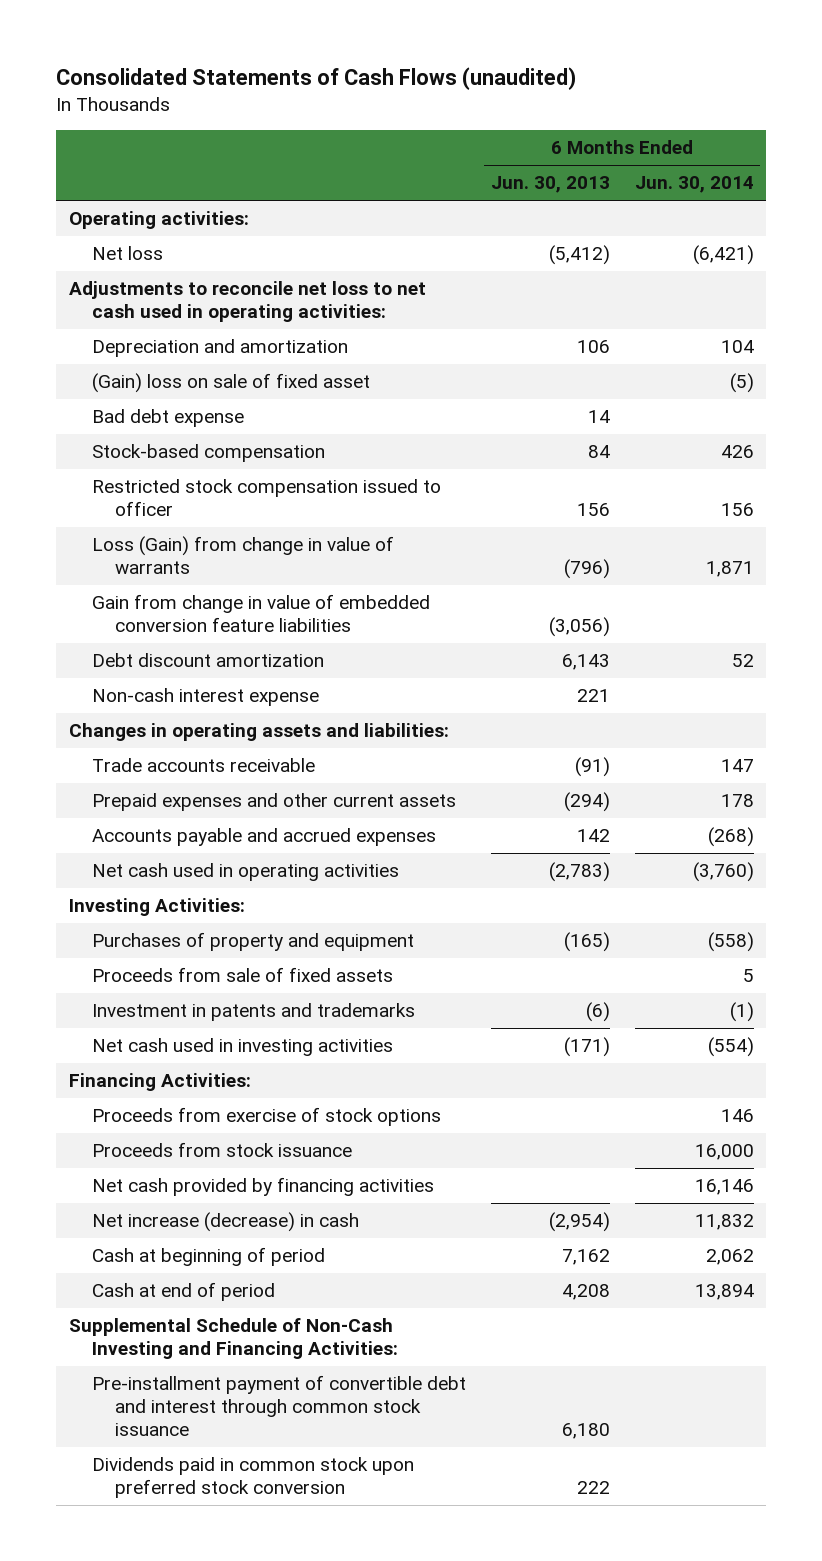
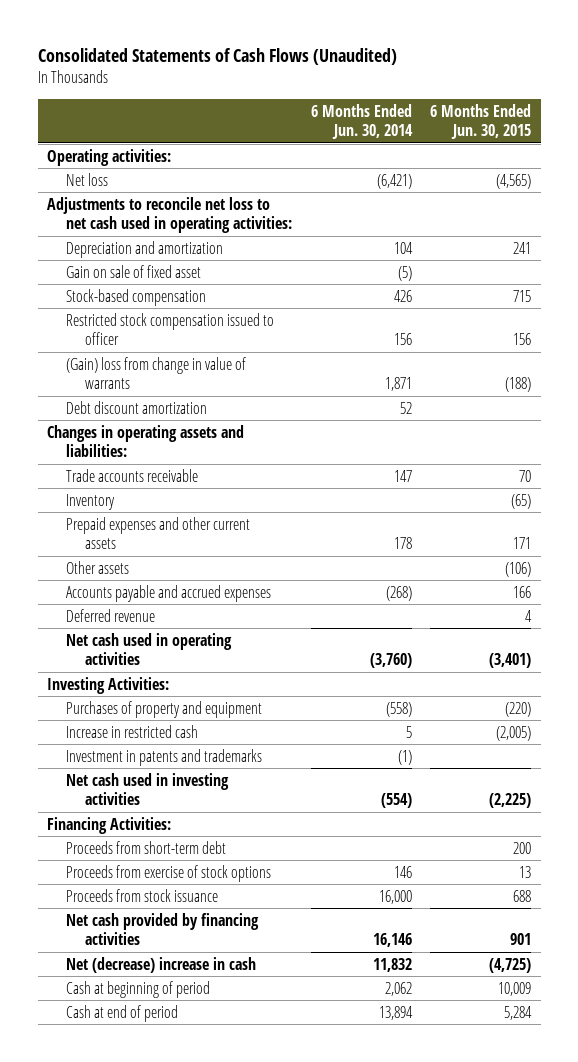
[56,67,577,91] Consolidated Statements of Cash Flows (unaudited) -> [37,48,397,66] Consolidated Statements of Cash Flows (Unaudited)
[490,176,610,194] Jun. 30, 2013 -> none
none -> [430,103,532,140] 6 Months Ended Jun. 30, 2015
[91,409,244,428] Bad debt expense -> none
[91,373,370,394] (Gain) loss on sale of fixed asset -> [65,264,201,278] Gain on sale of fixed asset
[91,594,430,633] Gain from change in value of embedded conversion feature liabilities -> none
[91,536,394,575] Loss (Gain) from change in value of warrants -> [65,356,246,390] (Gain) loss from change in value of warrants
[91,688,319,707] Non-cash interest expense -> none
none -> [65,493,115,510] Inventory
none -> [65,560,129,574] Other assets
none -> [65,608,155,622] Deferred revenue
[91,967,393,983] Proceeds from sale of fixed assets -> none
none -> [65,724,198,738] Increase in restricted cash
none -> [65,840,226,854] Proceeds from short-term debt
[91,1212,359,1233] Net increase (decrease) in cash -> [65,956,256,973] Net (decrease) increase in cash
[68,1318,398,1360] Supplemental Schedule of Non-Cash Investing and Financing Activities: -> none
[91,1375,466,1436] Pre-installment payment of convertible debt and interest through common stock issuance -> none
[91,1457,414,1499] Dividends paid in common stock upon preferred stock conversion -> none

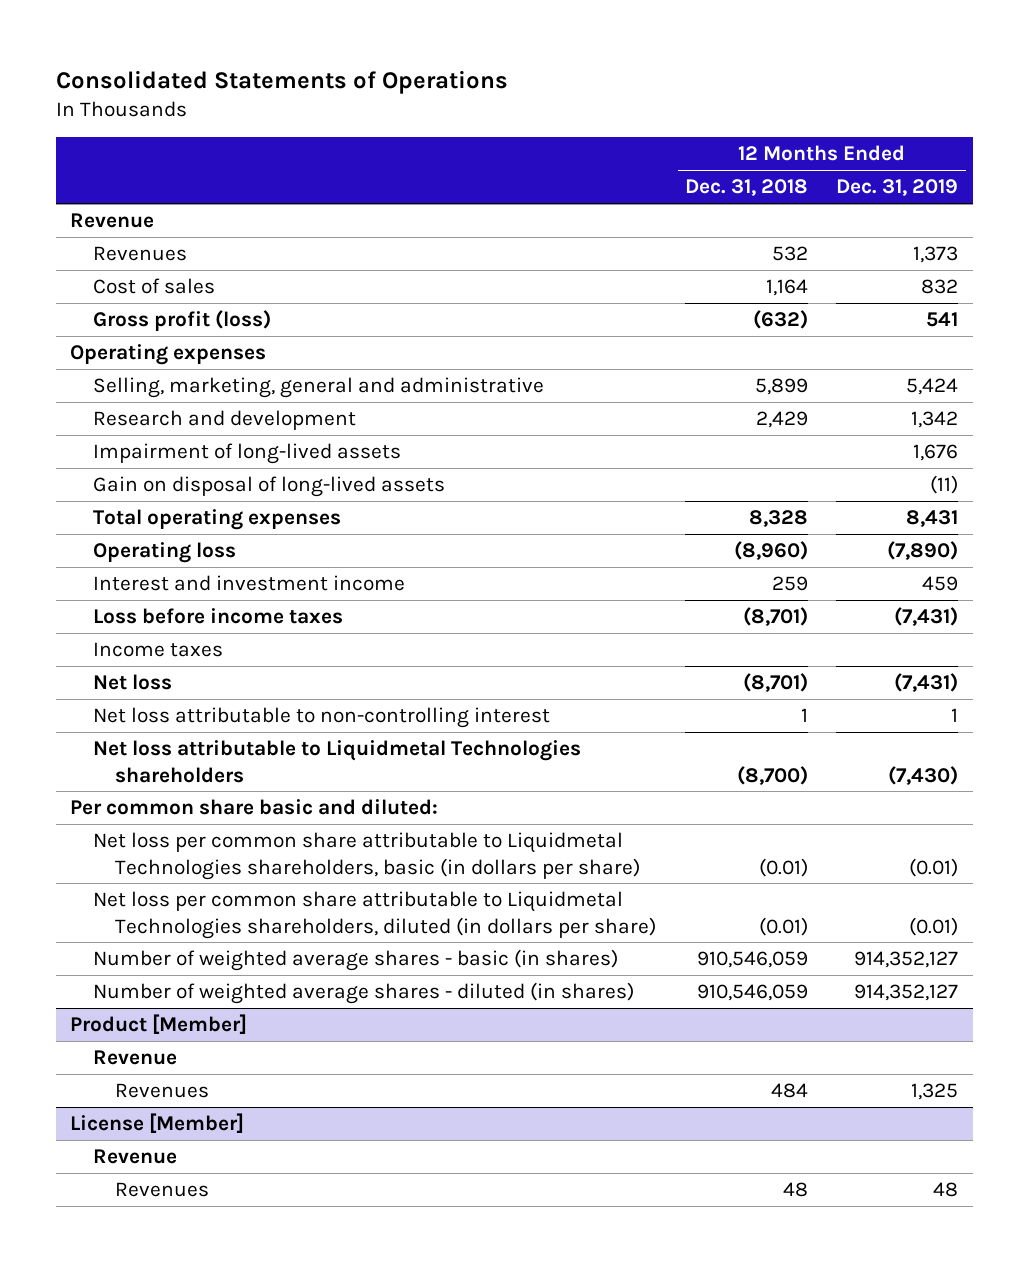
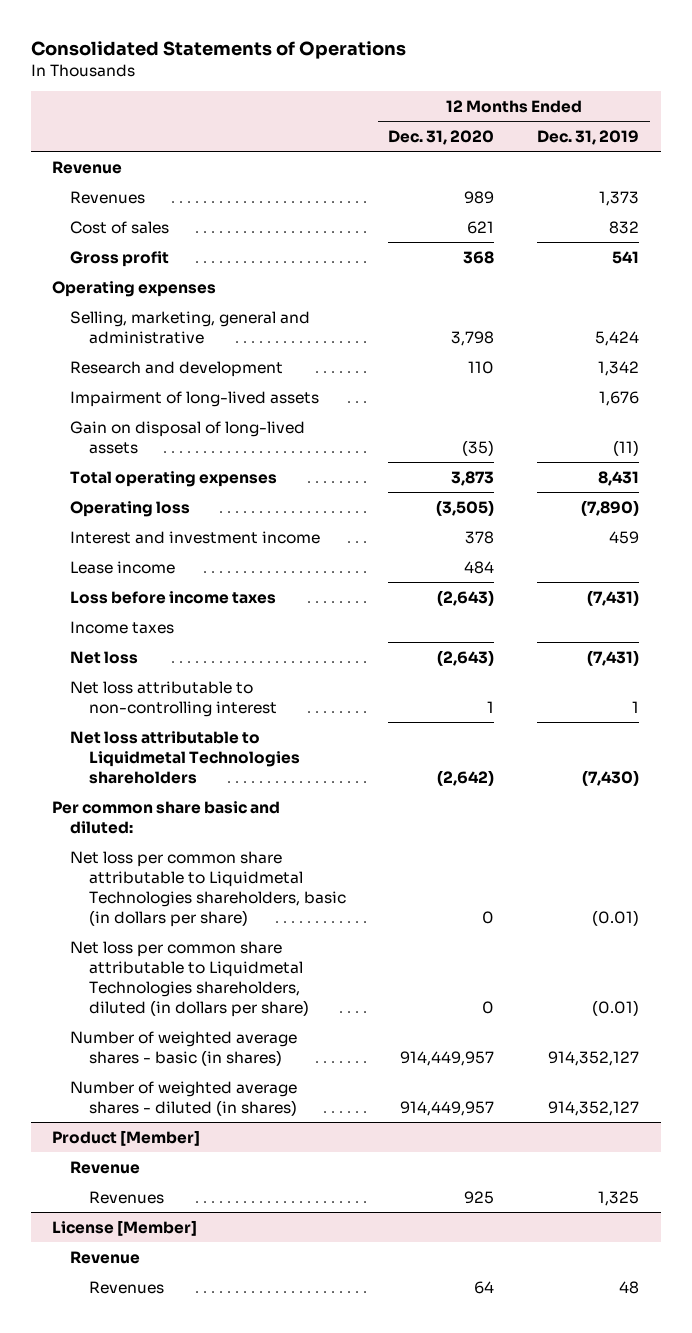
[684,179,808,197] Dec. 31, 2018 -> none
none -> [388,129,495,145] Dec. 31, 2020
[92,310,271,332] Gross profit (loss) -> [70,250,170,267] Gross profit
none -> [70,560,176,574] Lease income

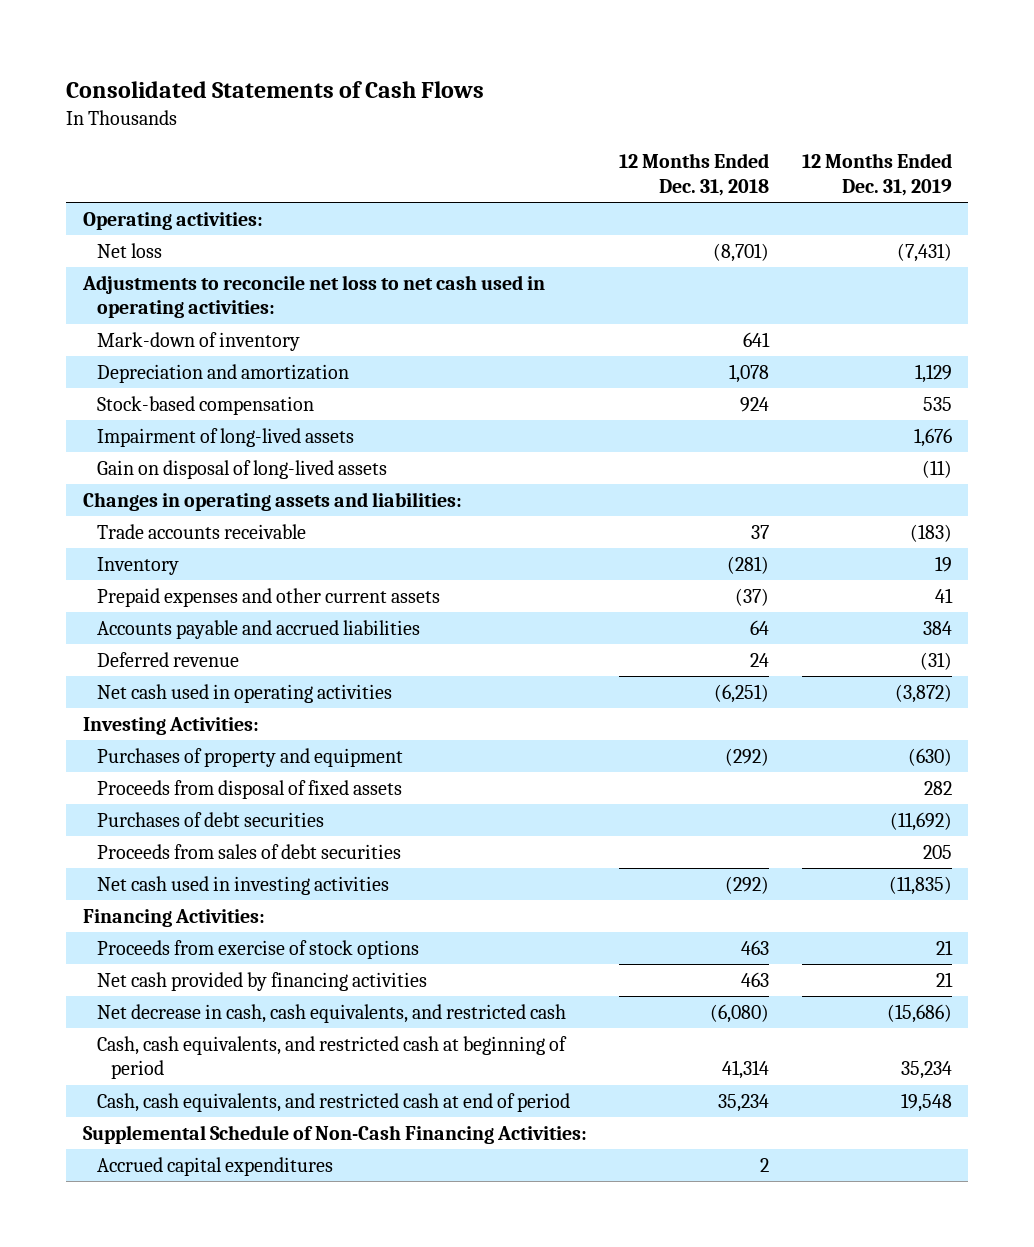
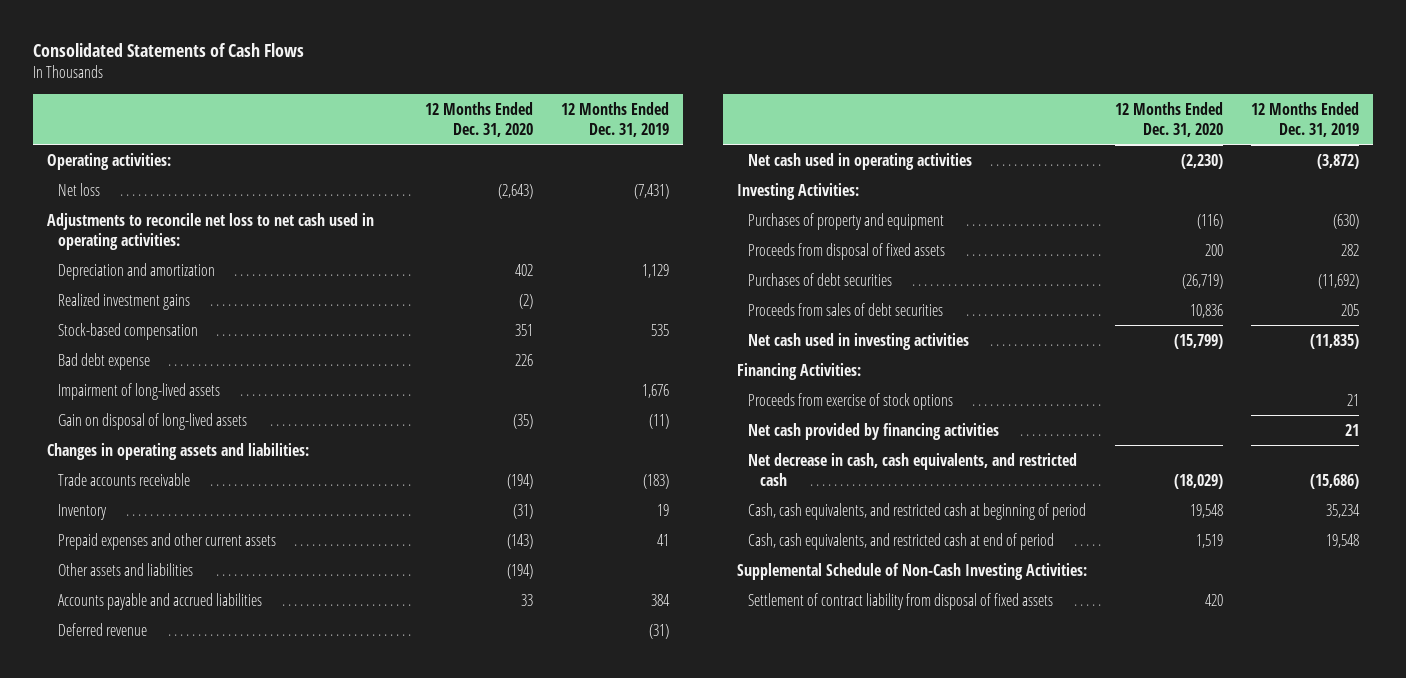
[619,153,770,196] 12 Months Ended Dec. 31, 2018 -> none
none -> [424,102,533,137] 12 Months Ended Dec. 31, 2020
[96,332,300,352] Mark-down of inventory -> none
none -> [58,292,191,310] Realized investment gains
none -> [58,352,151,370] Bad debt expense
none -> [58,562,194,576] Other assets and liabilities
[82,1125,587,1145] Supplemental Schedule of Non-Cash Financing Activities: -> [736,562,1087,580] Supplemental Schedule of Non-Cash Investing Activities:
[96,1157,333,1177] Accrued capital expenditures -> [748,592,1054,610] Settlement of contract liability from disposal of fixed assets

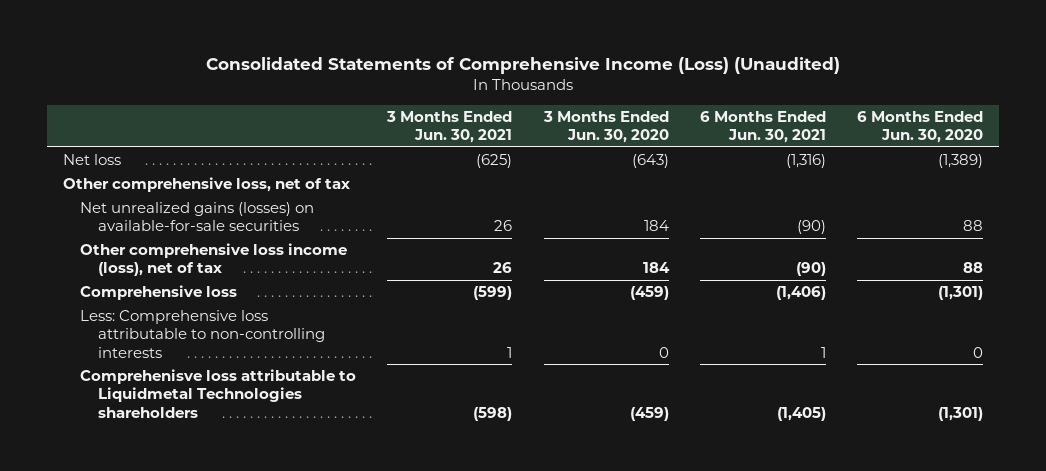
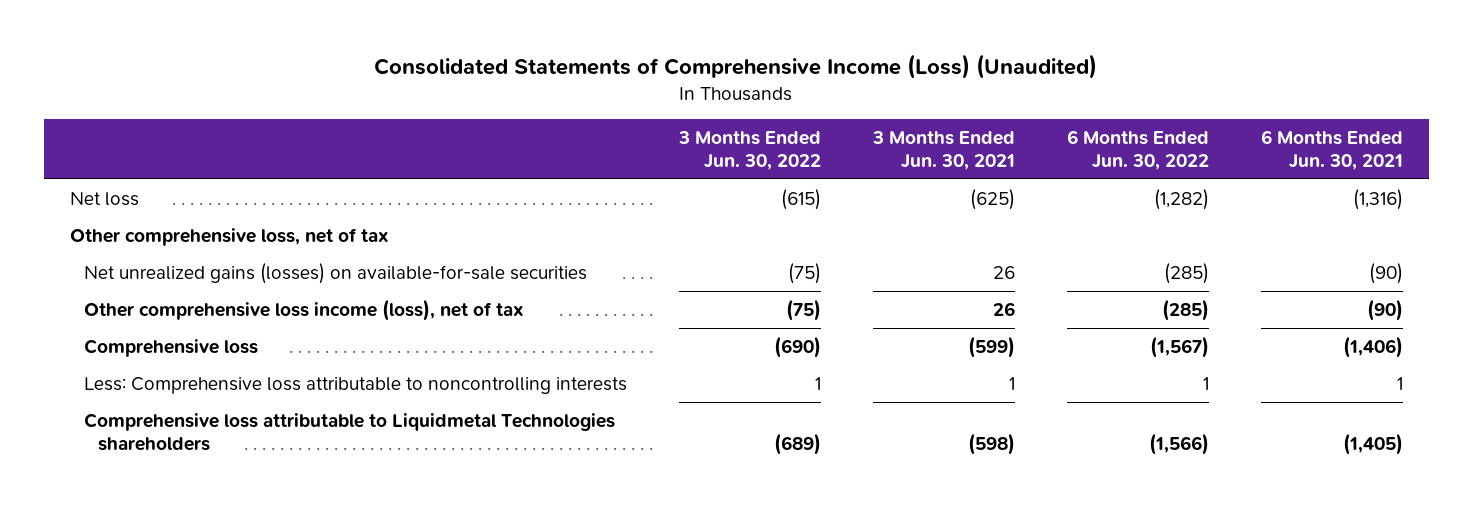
[542,110,669,144] 3 Months Ended Jun. 30, 2020 -> none
[857,110,984,144] 6 Months Ended Jun. 30, 2020 -> none
none -> [678,130,822,170] 3 Months Ended Jun. 30, 2022
none -> [1066,129,1209,170] 6 Months Ended Jun. 30, 2022
[80,310,325,358] Less: Comprehensive loss attributable to non-controlling interests -> [84,377,628,395] Less: Comprehensive loss attributable to noncontrolling interests
[80,369,357,418] Comprehenisve loss attributable to Liquidmetal Technologies shareholders -> [84,413,616,452] Comprehensive loss attributable to Liquidmetal Technologies shareholders

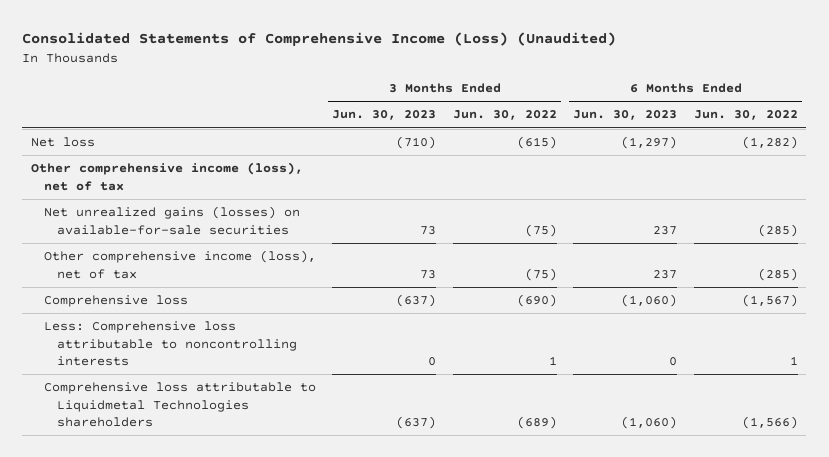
[871,130,1015,170] 3 Months Ended Jun. 30, 2021 -> none
[1260,129,1403,170] 6 Months Ended Jun. 30, 2021 -> none
none -> [332,110,437,121] Jun. 30, 2023
none -> [573,110,678,121] Jun. 30, 2023
[70,228,390,247] Other comprehensive loss, net of tax -> [30,162,303,191] Other comprehensive income (loss), net of tax
[84,299,525,322] Other comprehensive loss income (loss), net of tax -> [43,250,316,279] Other comprehensive income (loss), net of tax

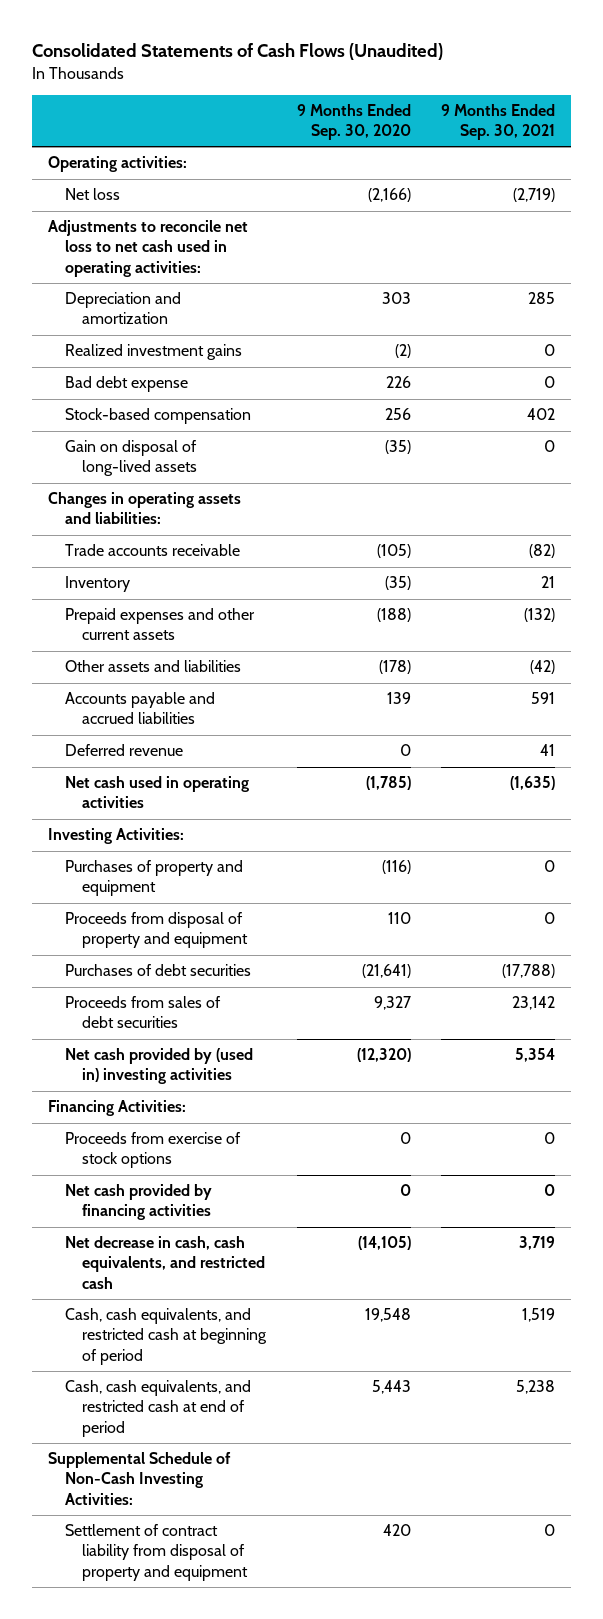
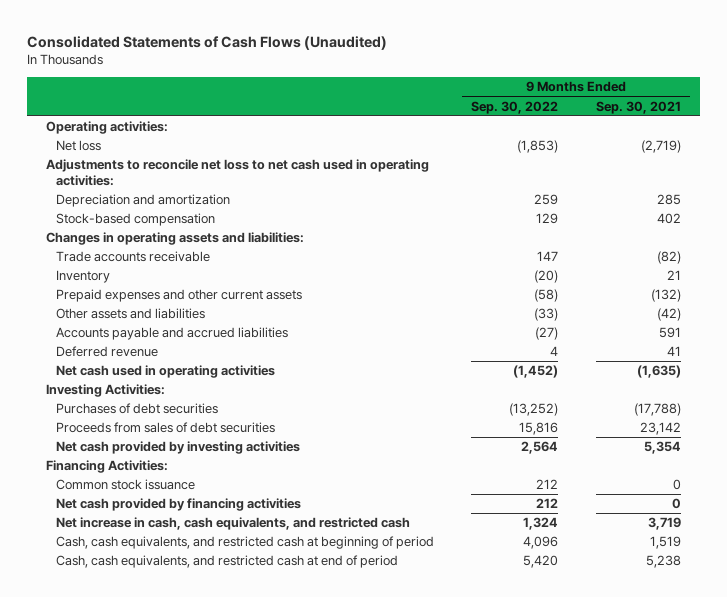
[296,103,411,140] 9 Months Ended Sep. 30, 2020 -> none
none -> [471,100,559,114] Sep. 30, 2022
[64,344,242,361] Realized investment gains -> none
[64,376,188,393] Bad debt expense -> none
[64,440,197,477] Gain on disposal of long-lived assets -> none
[64,860,243,897] Purchases of property and equipment -> none
[64,912,248,949] Proceeds from disposal of property and equipment -> none
[64,1048,253,1085] Net cash provided by (used in) investing activities -> [56,441,301,455] Net cash provided by investing activities
[64,1132,241,1169] Proceeds from exercise of stock options -> none
none -> [56,479,196,491] Common stock issuance
[64,1236,265,1289] Net decrease in cash, cash equivalents, and restricted cash -> [56,517,411,531] Net increase in cash, cash equivalents, and restricted cash
[47,1452,231,1505] Supplemental Schedule of Non-Cash Investing Activities: -> none
[64,1524,248,1581] Settlement of contract liability from disposal of property and equipment -> none

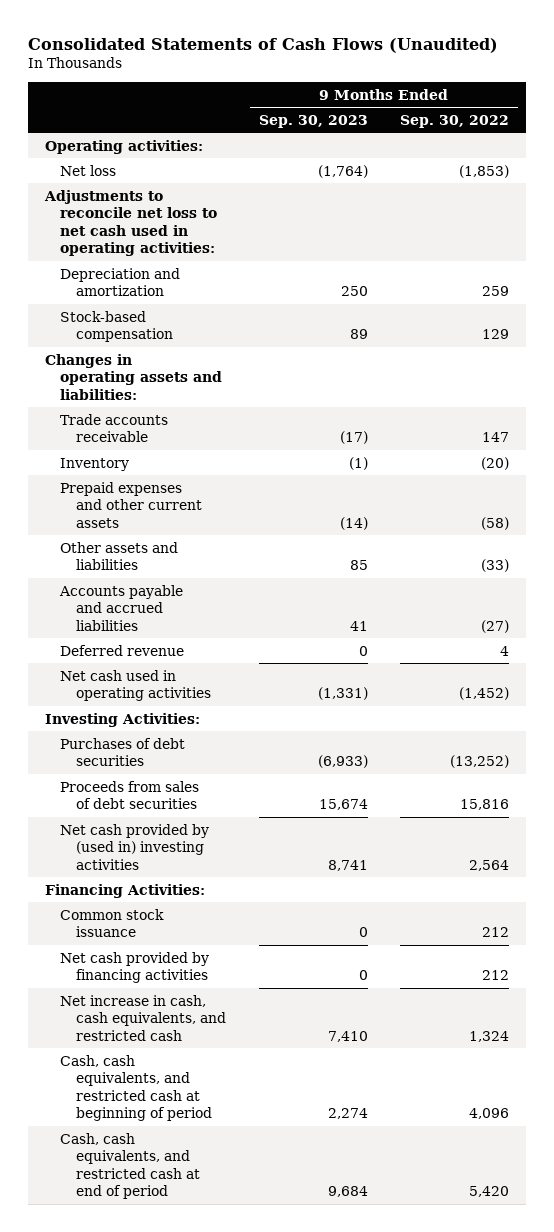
[595,100,681,114] Sep. 30, 2021 -> none
none -> [258,114,368,128] Sep. 30, 2023
[56,441,301,455] Net cash provided by investing activities -> [60,823,210,870] Net cash provided by (used in) investing activities

